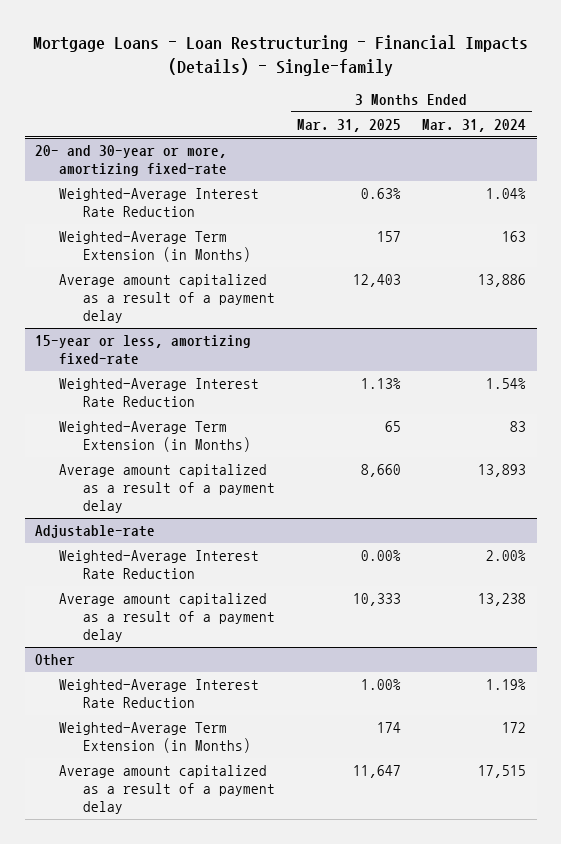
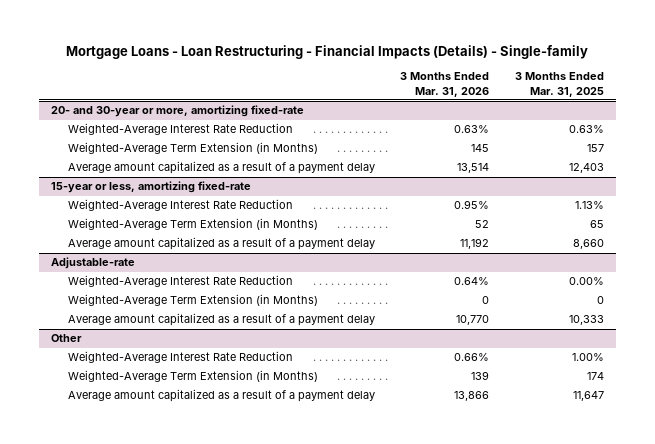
[422,119,527,133] Mar. 31, 2024 -> none
none -> [400,72,490,97] 3 Months Ended Mar. 31, 2026
none -> [68,294,319,307] Weighted-Average Term Extension (in Months)

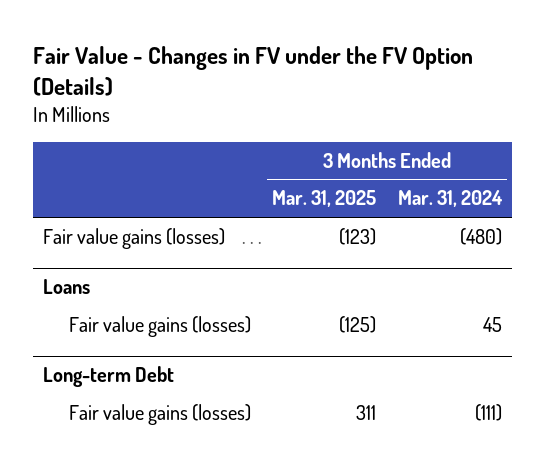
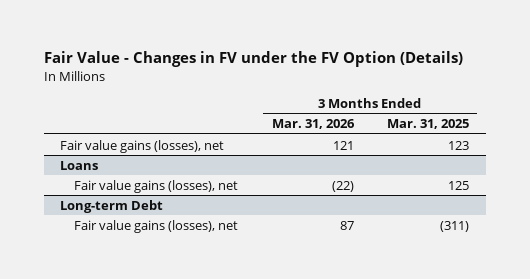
[397,190,503,208] Mar. 31, 2024 -> none
none -> [271,119,355,130] Mar. 31, 2026
[43,228,226,250] Fair value gains (losses) -> [60,139,225,153] Fair value gains (losses), net
[339,228,377,246] (123) -> [448,140,470,150] 123
[68,316,251,338] Fair value gains (losses) -> [74,179,239,193] Fair value gains (losses), net
[339,316,377,334] (125) -> [448,180,470,190] 125
[68,404,251,426] Fair value gains (losses) -> [74,219,239,233] Fair value gains (losses), net
[356,405,377,421] 311 -> [440,220,470,232] (311)

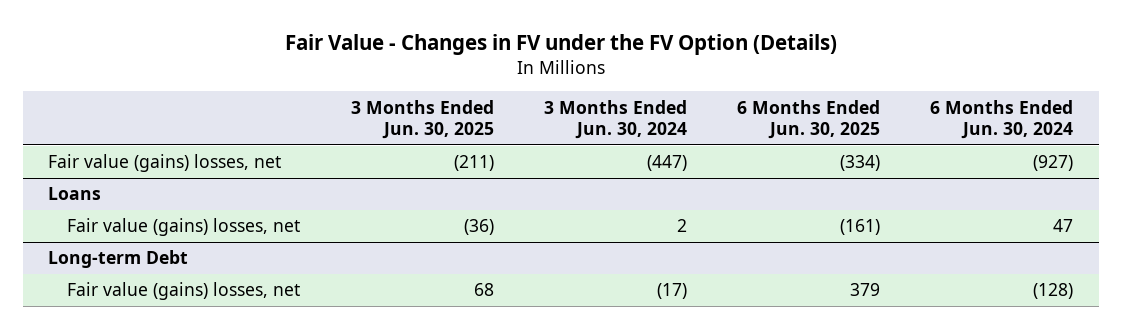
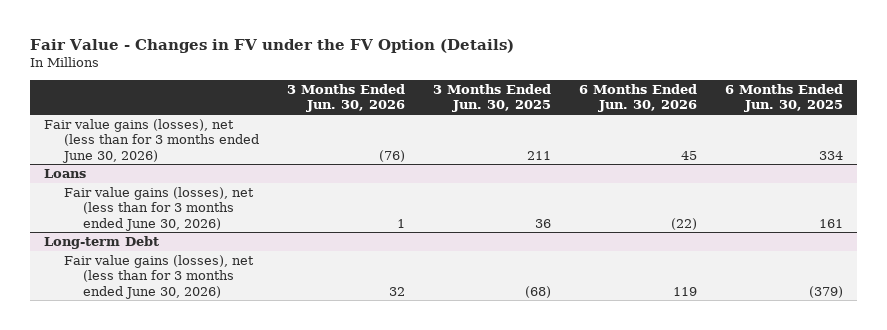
[543,99,687,140] 3 Months Ended Jun. 30, 2024 -> none
[930,99,1074,140] 6 Months Ended Jun. 30, 2024 -> none
none -> [286,84,405,113] 3 Months Ended Jun. 30, 2026
none -> [579,84,698,113] 6 Months Ended Jun. 30, 2026
[47,154,281,173] Fair value (gains) losses, net -> [43,119,259,163] Fair value gains (losses), net (less than for 3 months ended June 30, 2026)
[453,155,494,172] (211) -> [526,150,551,160] 211
[840,155,881,172] (334) -> [819,150,844,160] 334
[67,218,301,237] Fair value (gains) losses, net -> [63,187,254,231] Fair value gains (losses), net (less than for 3 months ended June 30, 2026)
[463,219,494,236] (36) -> [534,218,551,228] 36
[840,219,881,236] (161) -> [819,218,844,228] 161
[67,282,301,301] Fair value (gains) losses, net -> [63,255,254,299] Fair value gains (losses), net (less than for 3 months ended June 30, 2026)
[473,283,494,297] 68 -> [524,285,551,298] (68)
[850,283,881,297] 379 -> [809,285,844,298] (379)

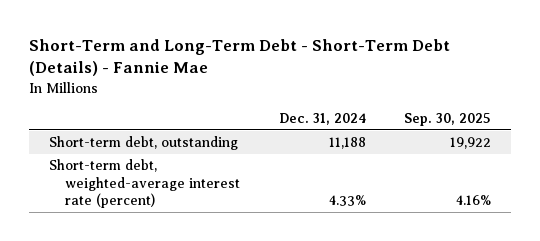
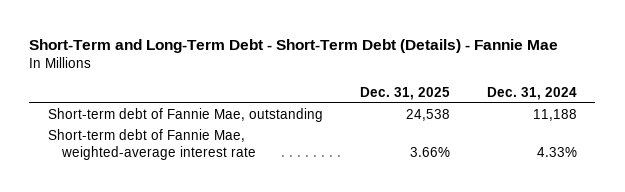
[404,113,492,127] Sep. 30, 2025 -> none
none -> [359,86,450,100] Dec. 31, 2025
[48,136,238,151] Short-term debt, outstanding -> [47,108,323,123] Short-term debt of Fannie Mae, outstanding
[48,159,240,209] Short-term debt, weighted-average interest rate (percent) -> [47,129,256,160] Short-term debt of Fannie Mae, weighted-average interest rate

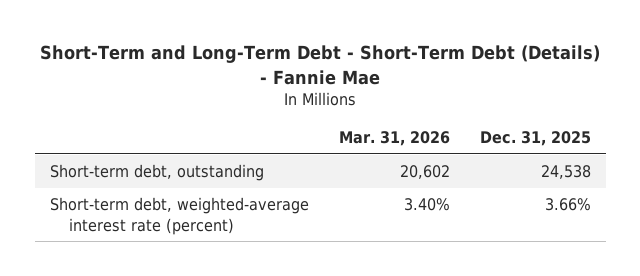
[486,86,577,100] Dec. 31, 2024 -> none
none -> [338,131,450,147] Mar. 31, 2026
[47,108,323,123] Short-term debt of Fannie Mae, outstanding -> [49,164,264,182] Short-term debt, outstanding
[47,129,256,160] Short-term debt of Fannie Mae, weighted-average interest rate -> [49,197,309,235] Short-term debt, weighted-average interest rate (percent)

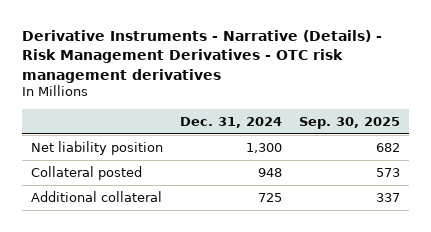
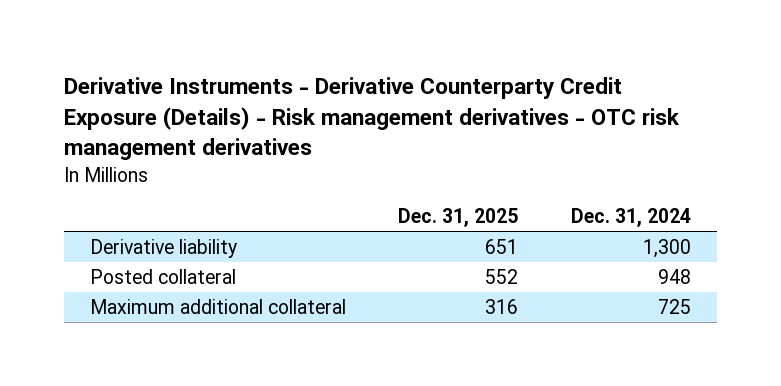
[22,30,383,83] Derivative Instruments - Narrative (Details) - Risk Management Derivatives - OTC risk management derivatives -> [63,77,680,161] Derivative Instruments - Derivative Counterparty Credit Exposure (Details) - Risk management derivatives - OTC risk management derivatives
[299,116,401,129] Sep. 30, 2025 -> none
none -> [398,208,519,228] Dec. 31, 2025
[30,140,163,155] Net liability position -> [90,238,238,258] Derivative liability
[30,165,142,180] Collateral posted -> [90,268,237,284] Posted collateral
[30,190,162,202] Additional collateral -> [90,298,347,314] Maximum additional collateral

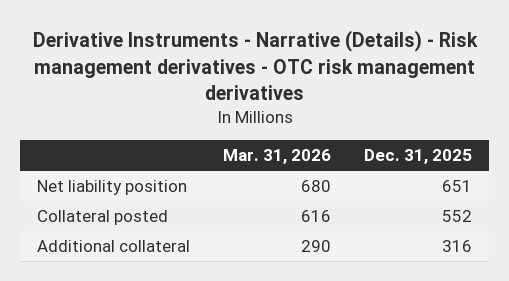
[63,77,680,161] Derivative Instruments - Derivative Counterparty Credit Exposure (Details) - Risk management derivatives - OTC risk management derivatives -> [32,30,478,101] Derivative Instruments - Narrative (Details) - Risk management derivatives - OTC risk management derivatives
[570,208,691,228] Dec. 31, 2024 -> none
none -> [223,149,332,165] Mar. 31, 2026
[90,238,238,258] Derivative liability -> [37,180,188,196] Net liability position
[90,268,237,284] Posted collateral -> [37,210,169,226] Collateral posted
[90,298,347,314] Maximum additional collateral -> [37,240,191,253] Additional collateral

